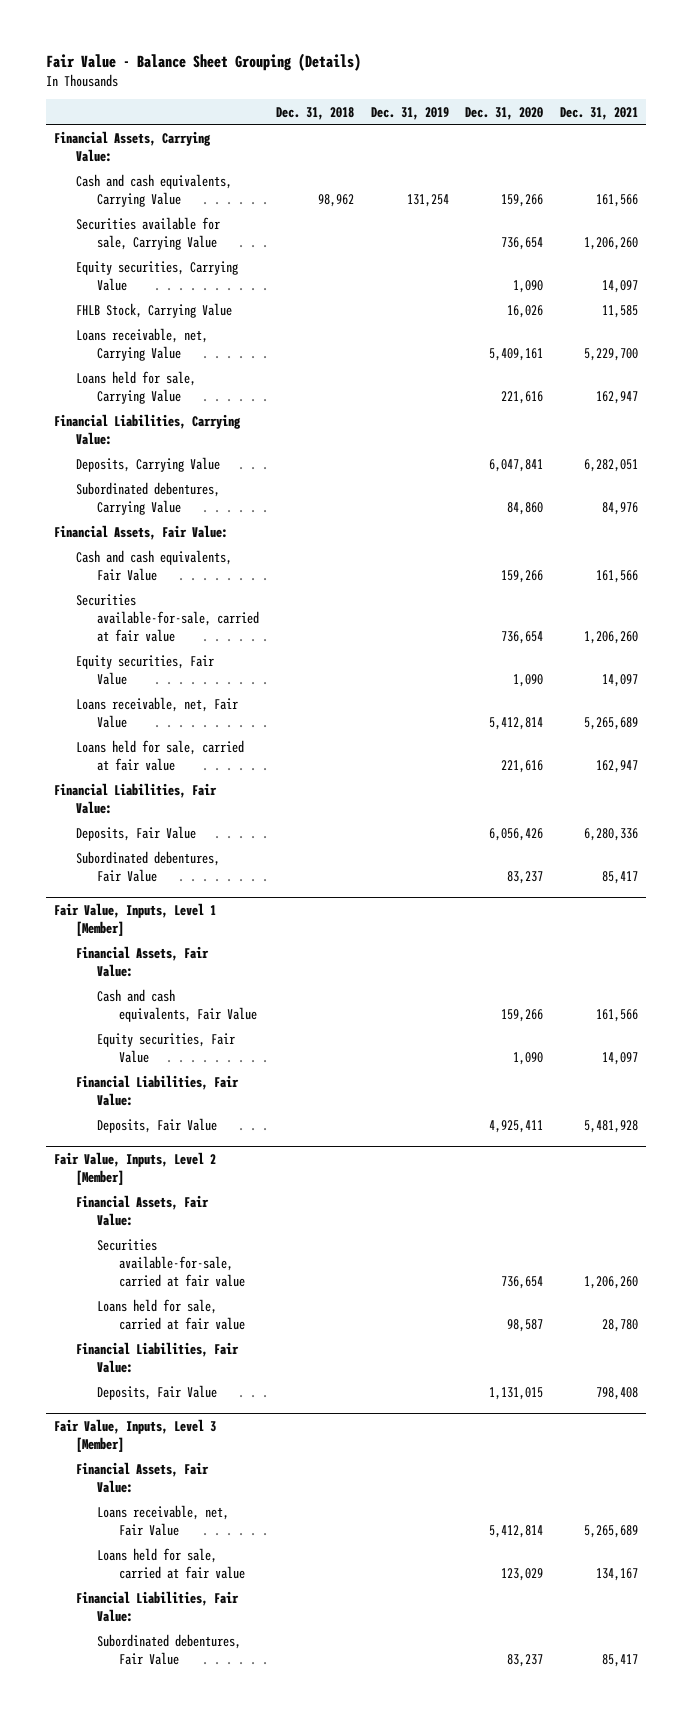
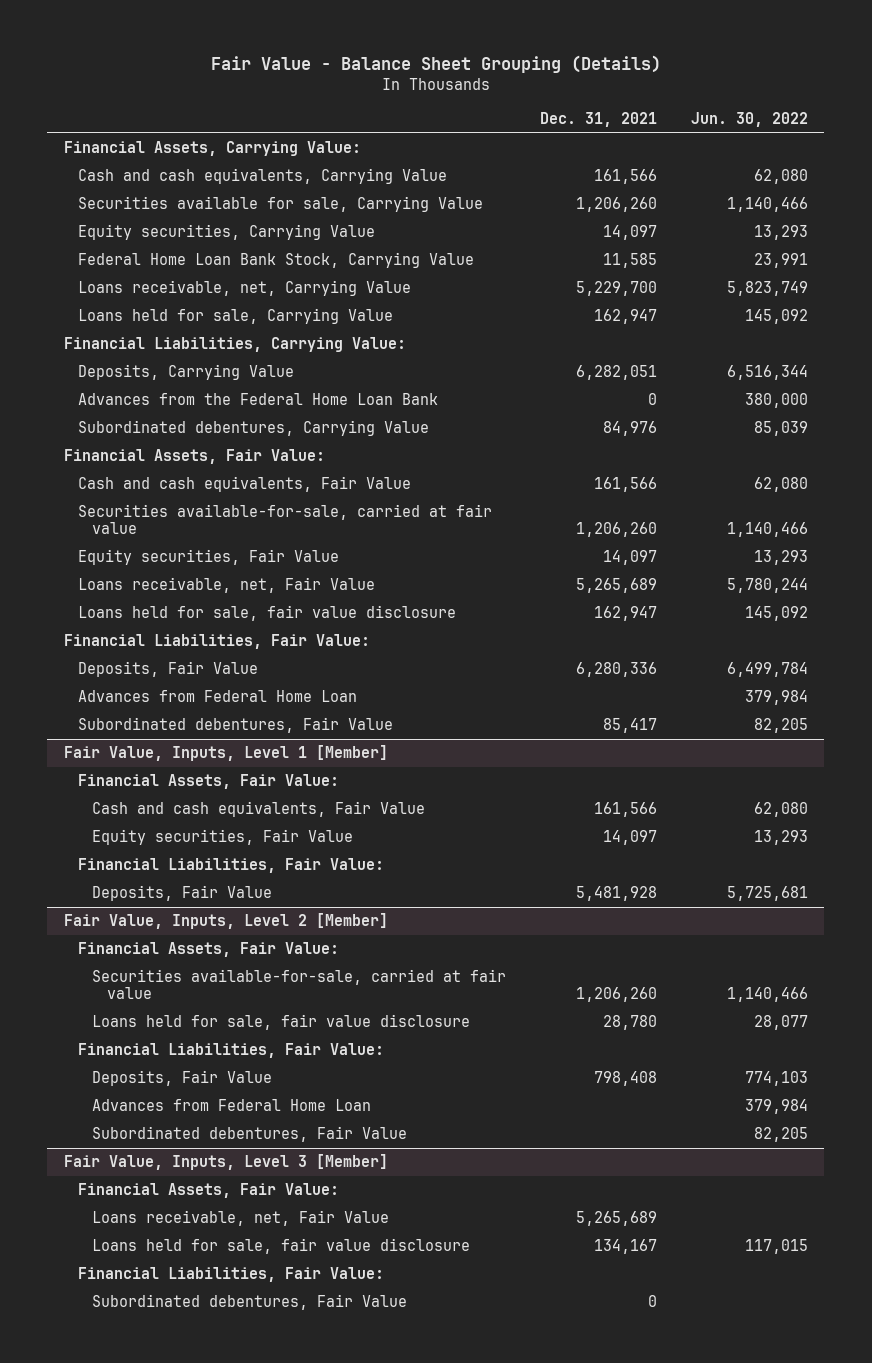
[275,106,354,120] Dec. 31, 2018 -> none
[370,106,449,120] Dec. 31, 2019 -> none
[465,106,544,120] Dec. 31, 2020 -> none
none -> [690,111,808,127] Jun. 30, 2022
[75,303,232,319] FHLB Stock, Carrying Value -> [78,252,475,269] Federal Home Loan Bank Stock, Carrying Value
none -> [78,393,439,406] Advances from the Federal Home Loan Bank
[75,740,244,772] Loans held for sale, carried at fair value -> [78,605,457,622] Loans held for sale, fair value disclosure
none -> [78,690,358,703] Advances from Federal Home Loan
[97,1299,246,1331] Loans held for sale, carried at fair value -> [92,1014,471,1031] Loans held for sale, fair value disclosure
none -> [92,1099,372,1112] Advances from Federal Home Loan
none -> [92,1126,408,1143] Subordinated debentures, Fair Value
[97,1548,246,1580] Loans held for sale, carried at fair value -> [92,1238,471,1255] Loans held for sale, fair value disclosure
[601,1654,638,1668] 85,417 -> [648,1295,658,1308] 0

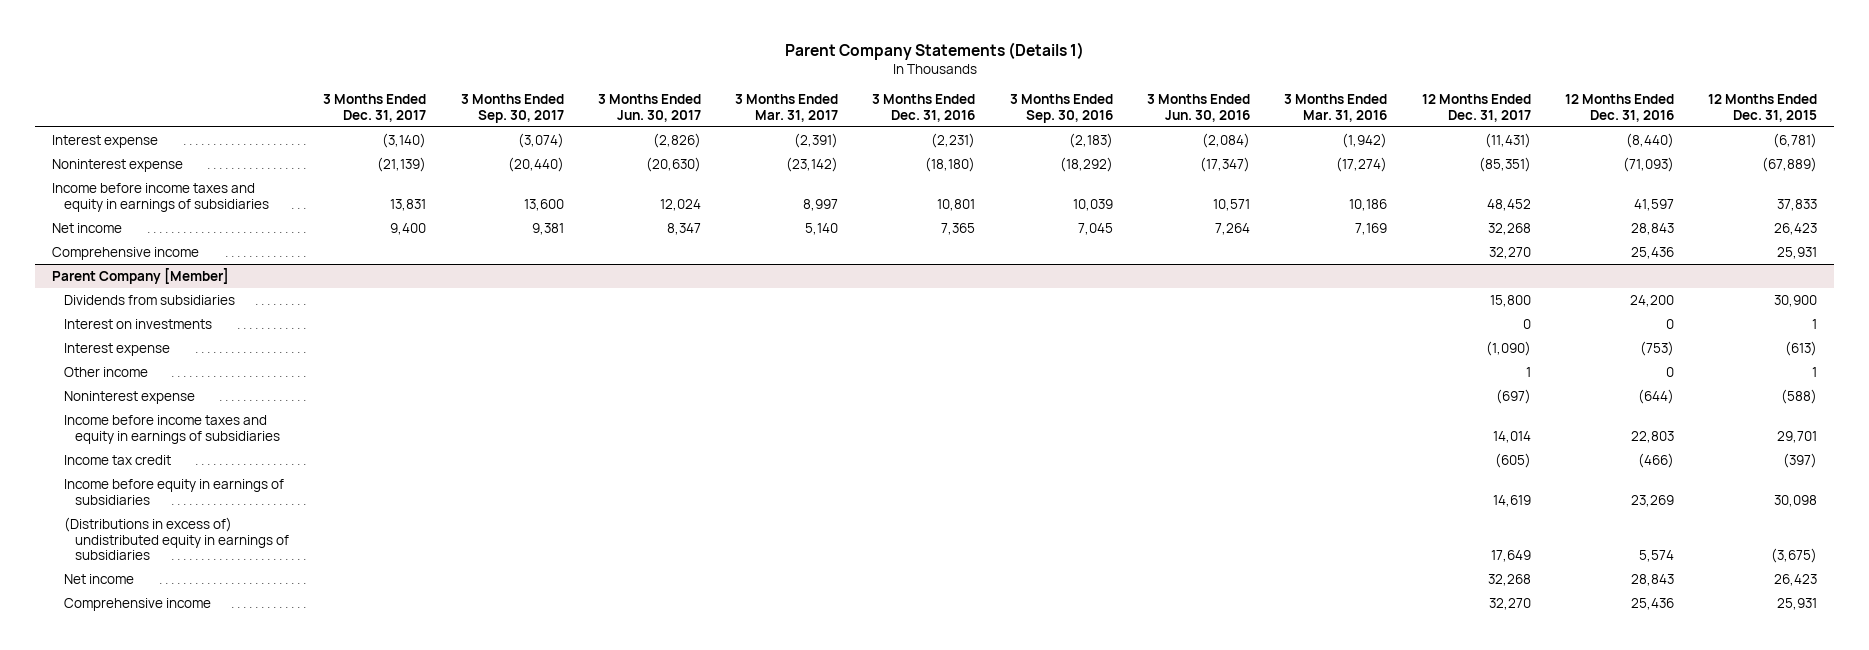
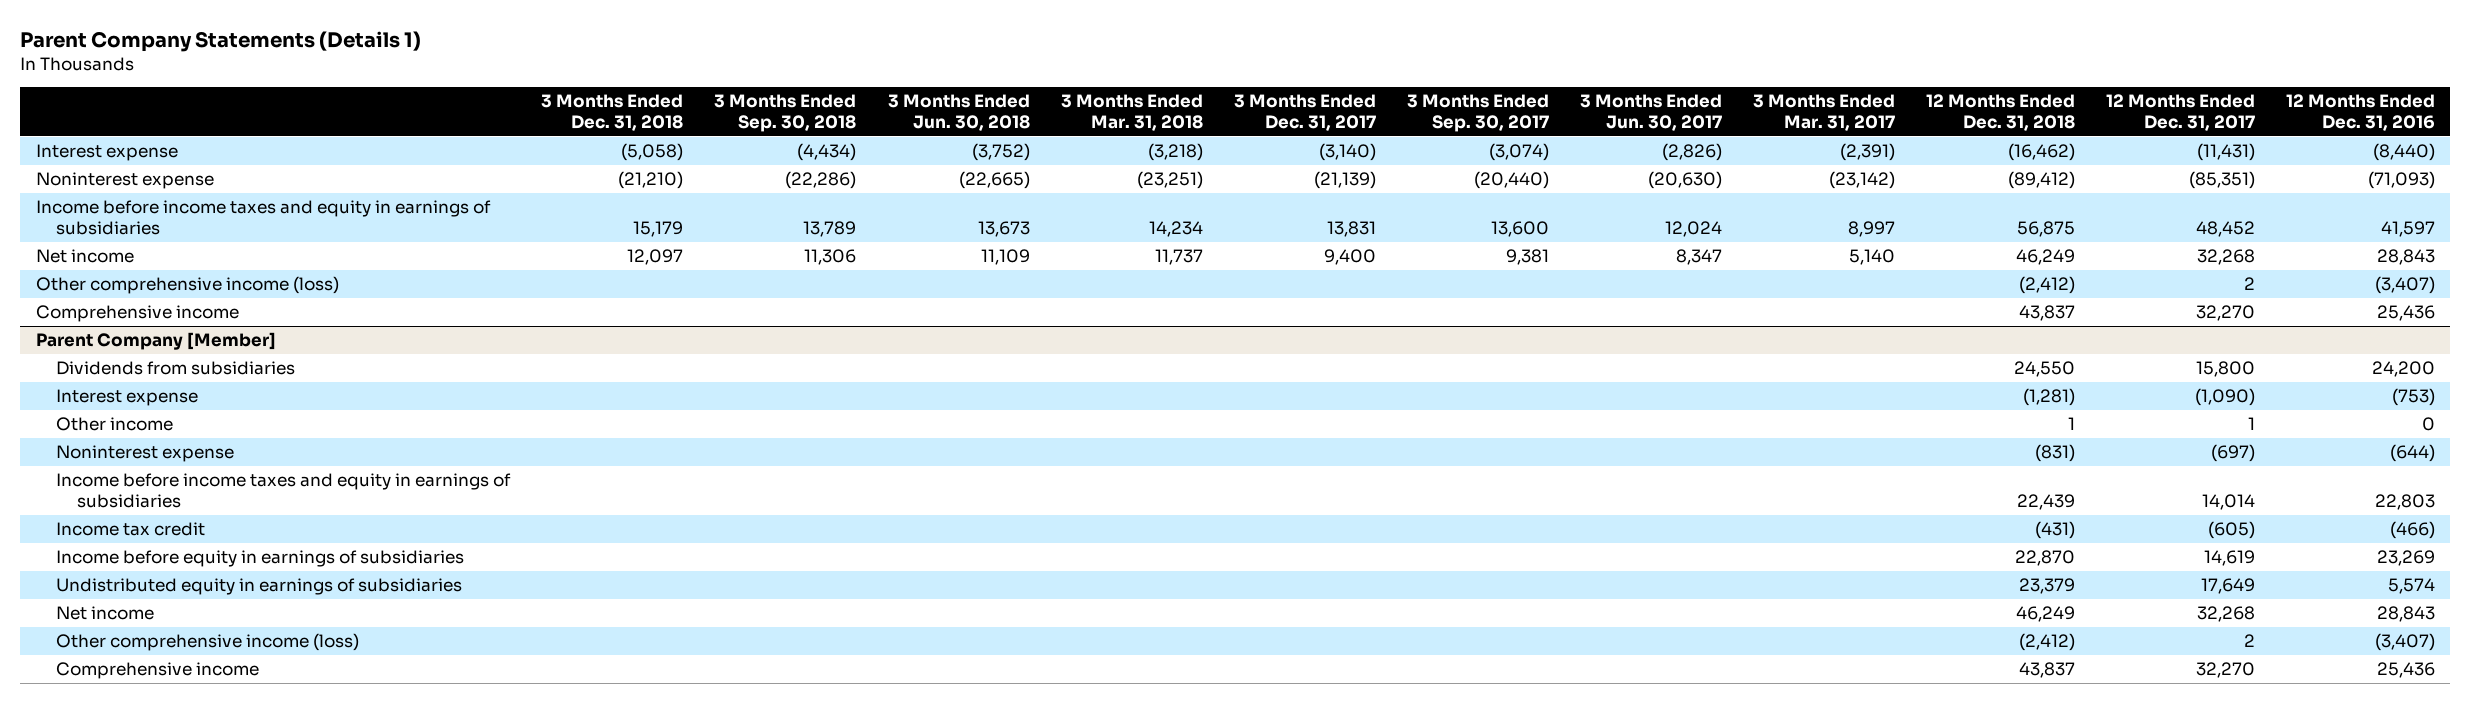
[872,93,976,122] 3 Months Ended Dec. 31, 2016 -> none
[1009,93,1113,123] 3 Months Ended Sep. 30, 2016 -> none
[1146,93,1250,122] 3 Months Ended Jun. 30, 2016 -> none
[1284,93,1388,122] 3 Months Ended Mar. 31, 2016 -> none
[1708,93,1818,122] 12 Months Ended Dec. 31, 2015 -> none
none -> [541,94,684,132] 3 Months Ended Dec. 31, 2018
none -> [714,94,857,133] 3 Months Ended Sep. 30, 2018
none -> [887,94,1030,132] 3 Months Ended Jun. 30, 2018
none -> [1060,94,1203,132] 3 Months Ended Mar. 31, 2018
none -> [1925,94,2075,132] 12 Months Ended Dec. 31, 2018
none -> [35,276,339,295] Other comprehensive income (loss)
[63,318,212,329] Interest on investments -> none
[63,516,289,561] (Distributions in excess of) undistributed equity in earnings of subsidiaries -> [56,578,463,596] Undistributed equity in earnings of subsidiaries
none -> [56,633,360,652] Other comprehensive income (loss)

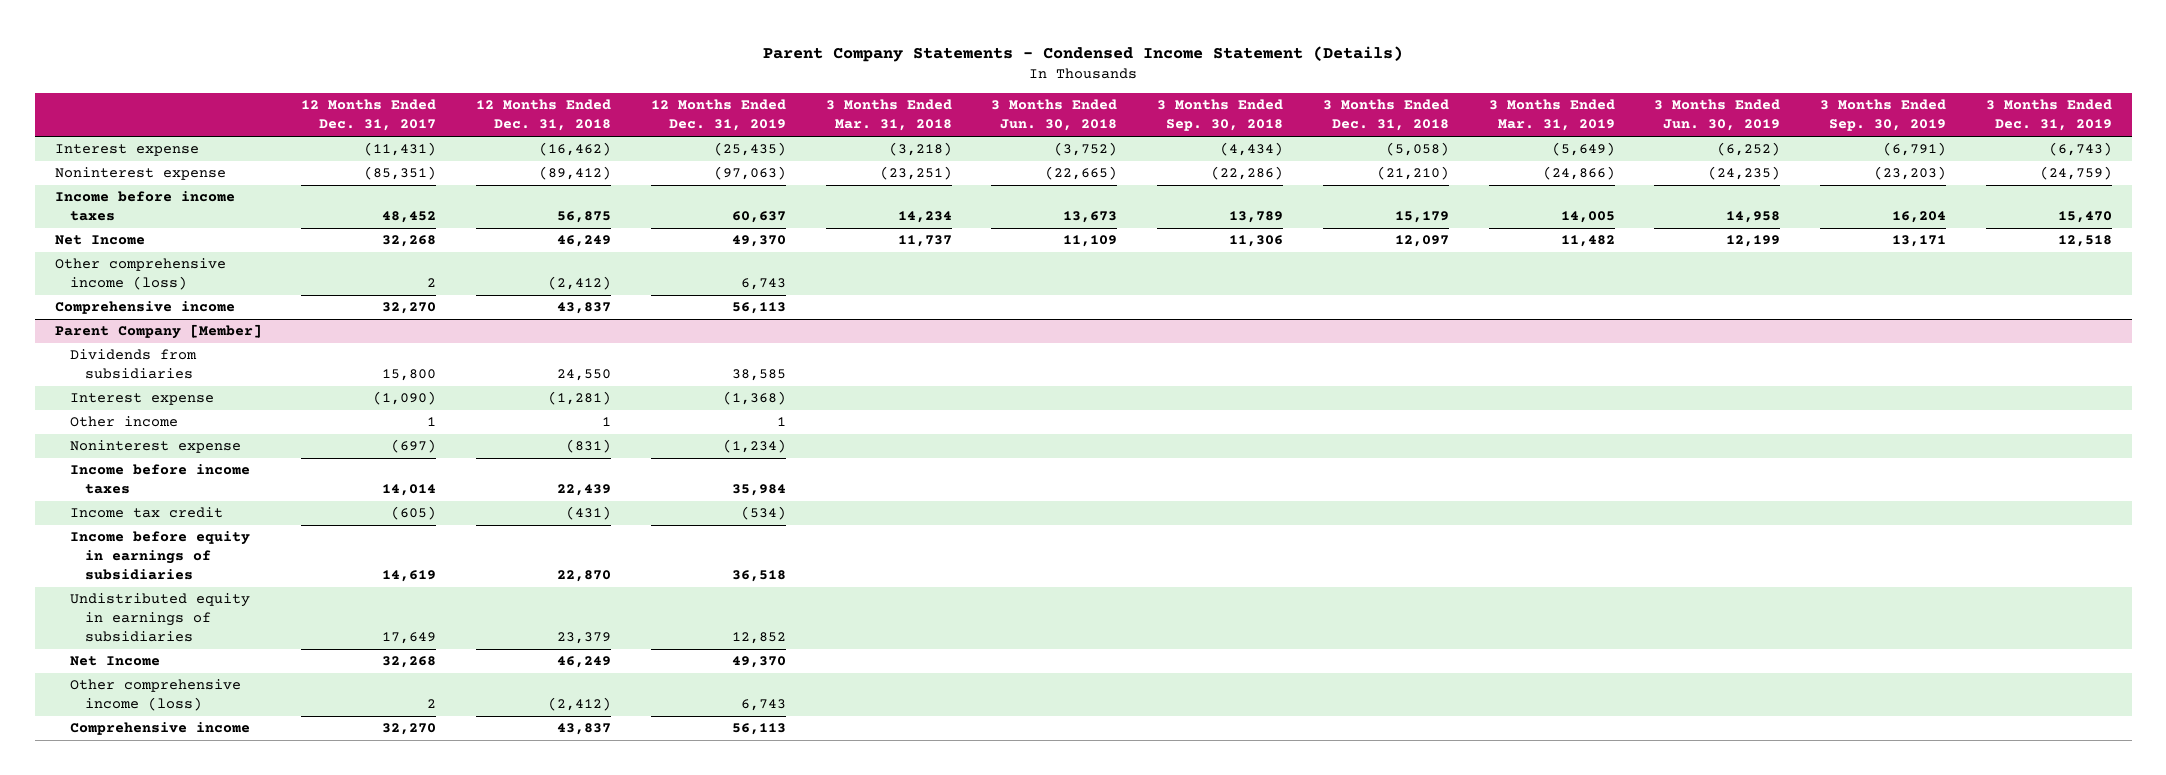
[20,30,422,52] Parent Company Statements (Details 1) -> [763,45,1404,62] Parent Company Statements - Condensed Income Statement (Details)
[1233,94,1376,132] 3 Months Ended Dec. 31, 2017 -> none
[1406,94,1549,133] 3 Months Ended Sep. 30, 2017 -> none
[1579,94,1722,132] 3 Months Ended Jun. 30, 2017 -> none
[1752,94,1895,132] 3 Months Ended Mar. 31, 2017 -> none
[2285,94,2435,132] 12 Months Ended Dec. 31, 2016 -> none
none -> [650,99,786,132] 12 Months Ended Dec. 31, 2019
none -> [1488,99,1615,132] 3 Months Ended Mar. 31, 2019
none -> [1654,99,1781,132] 3 Months Ended Jun. 30, 2019
none -> [1820,99,1947,132] 3 Months Ended Sep. 30, 2019
none -> [1985,99,2112,132] 3 Months Ended Dec. 31, 2019
[35,200,491,235] Income before income taxes and equity in earnings of subsidiaries -> [54,191,235,222] Income before income taxes
[35,249,134,264] Net income -> [54,235,145,246] Net Income
[56,473,512,508] Income before income taxes and equity in earnings of subsidiaries -> [69,464,250,495] Income before income taxes
[56,606,155,621] Net income -> [69,656,160,667] Net Income

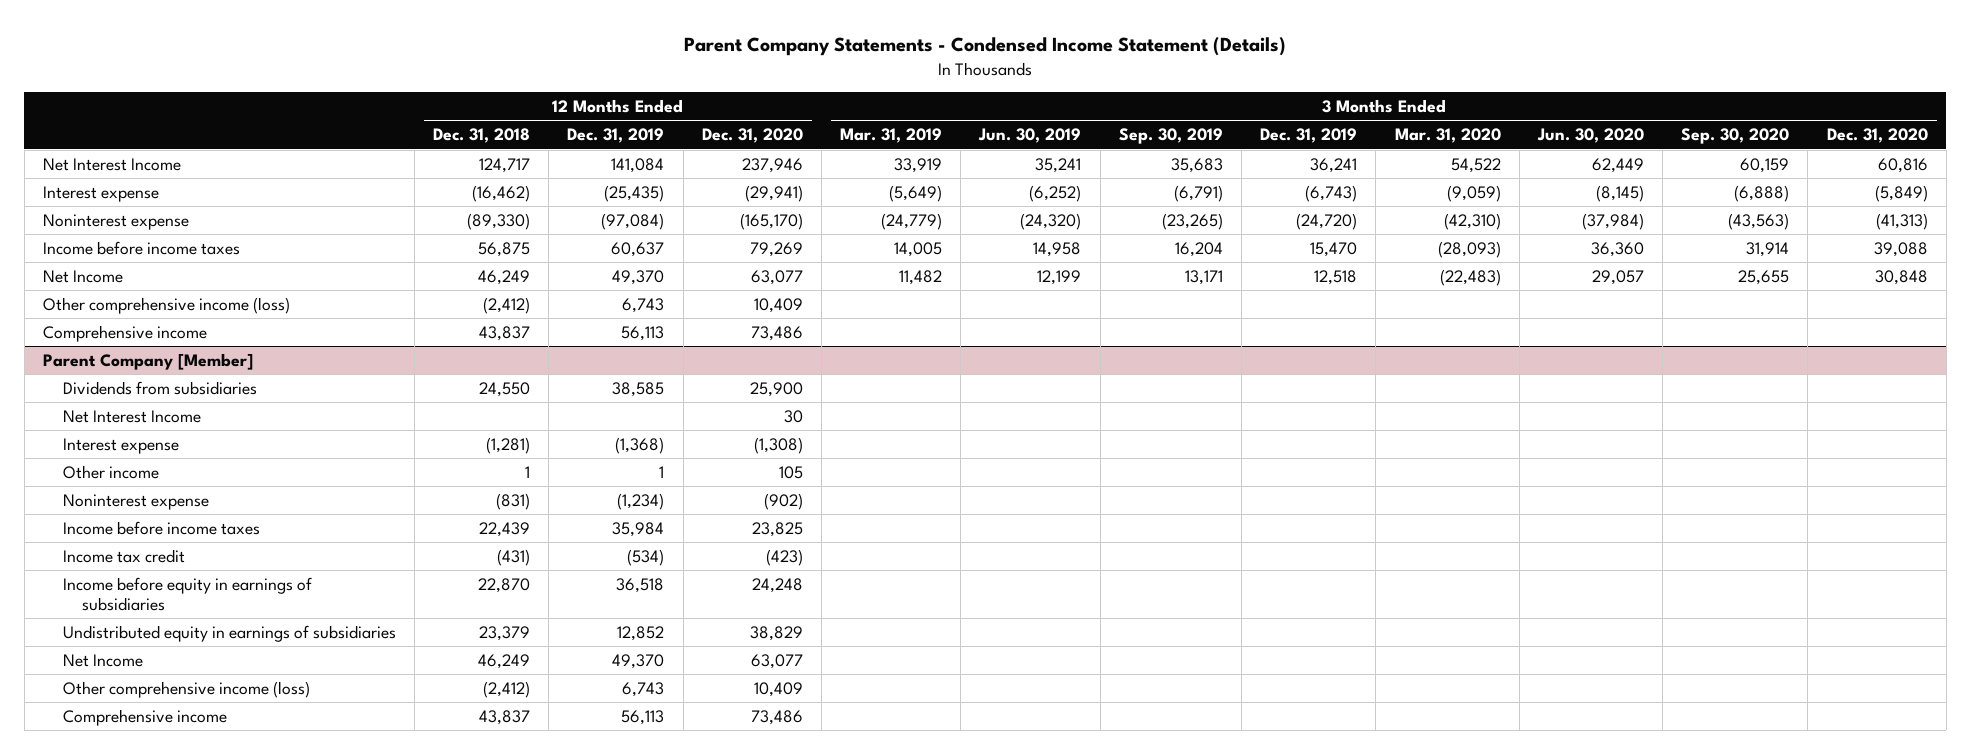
[301,99,437,132] 12 Months Ended Dec. 31, 2017 -> none
[825,99,952,132] 3 Months Ended Mar. 31, 2018 -> none
[991,99,1118,132] 3 Months Ended Jun. 30, 2018 -> none
[1157,99,1284,132] 3 Months Ended Sep. 30, 2018 -> none
[1322,99,1449,132] 3 Months Ended Dec. 31, 2018 -> none
none -> [701,128,803,144] Dec. 31, 2020
none -> [1394,128,1501,144] Mar. 31, 2020
none -> [1536,128,1644,144] Jun. 30, 2020
none -> [1681,128,1790,145] Sep. 30, 2020
none -> [1826,128,1928,144] Dec. 31, 2020
none -> [43,157,182,171] Net Interest Income
[539,166,612,181] (89,412) -> [467,212,531,230] (89,330)
[713,166,786,181] (97,063) -> [601,212,665,230] (97,084)
[1542,166,1615,181] (24,866) -> [881,212,943,230] (24,779)
[1708,166,1781,181] (24,235) -> [1020,212,1082,230] (24,320)
[1874,166,1947,181] (23,203) -> [1161,212,1223,230] (23,265)
[2039,166,2112,181] (24,759) -> [1296,212,1358,230] (24,720)
none -> [62,409,201,423] Net Interest Income

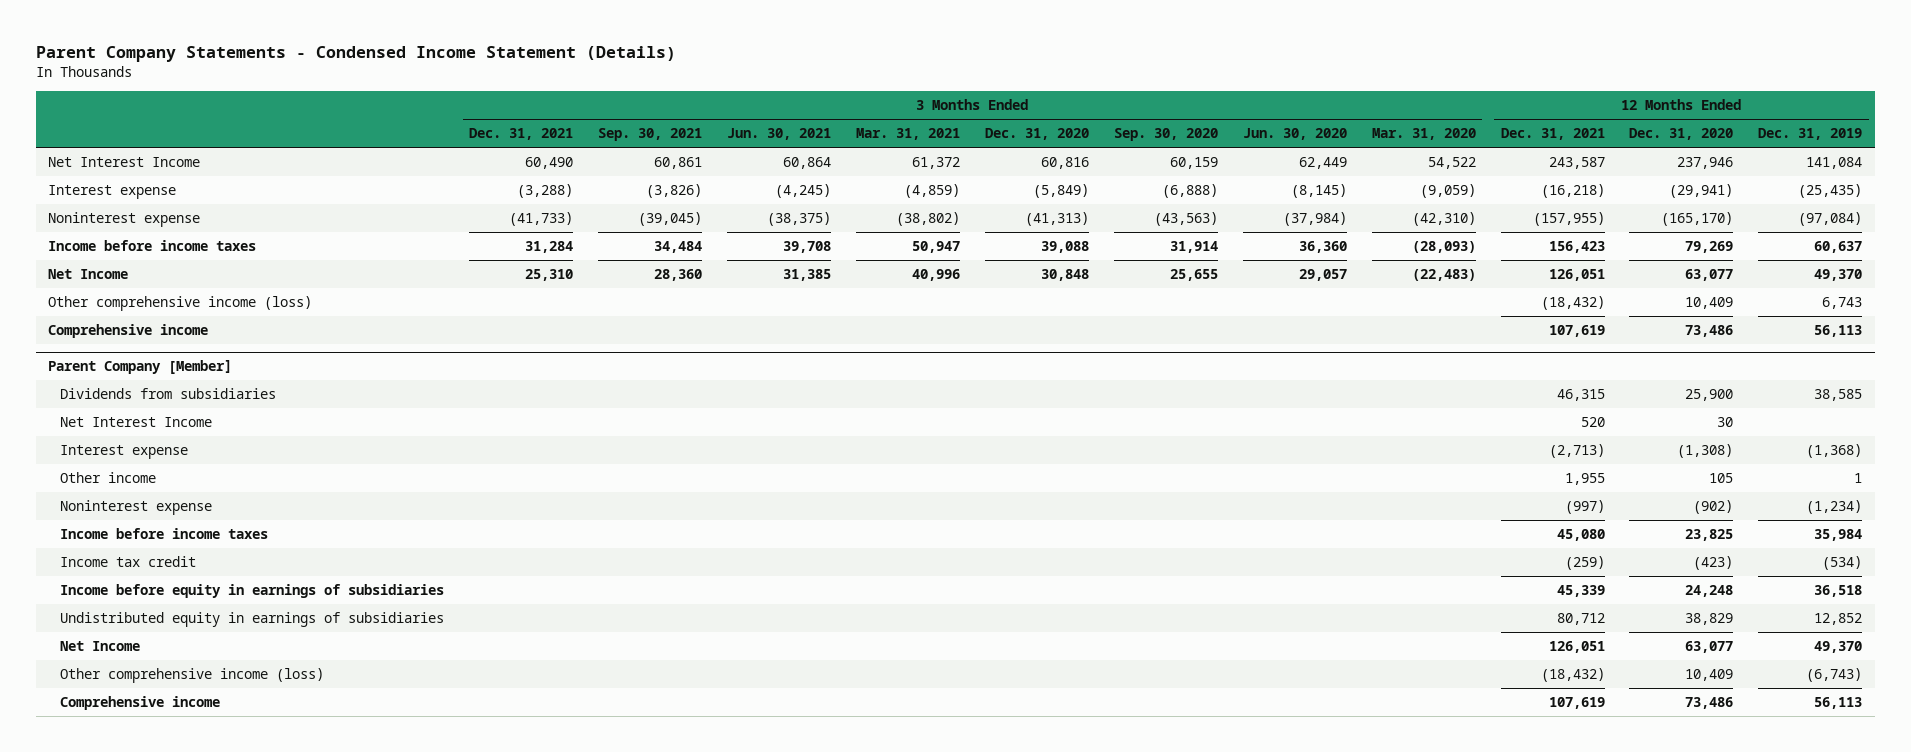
[433,128,531,144] Dec. 31, 2018 -> none
[840,128,943,144] Mar. 31, 2019 -> none
[978,128,1082,144] Jun. 30, 2019 -> none
[1118,128,1223,145] Sep. 30, 2019 -> none
[1260,128,1358,144] Dec. 31, 2019 -> none
none -> [469,128,574,141] Dec. 31, 2021
none -> [598,128,703,142] Sep. 30, 2021
none -> [727,128,832,141] Jun. 30, 2021
none -> [855,128,960,141] Mar. 31, 2021
none -> [1500,128,1605,141] Dec. 31, 2021
[622,681,665,697] 6,743 -> [1806,668,1863,683] (6,743)

